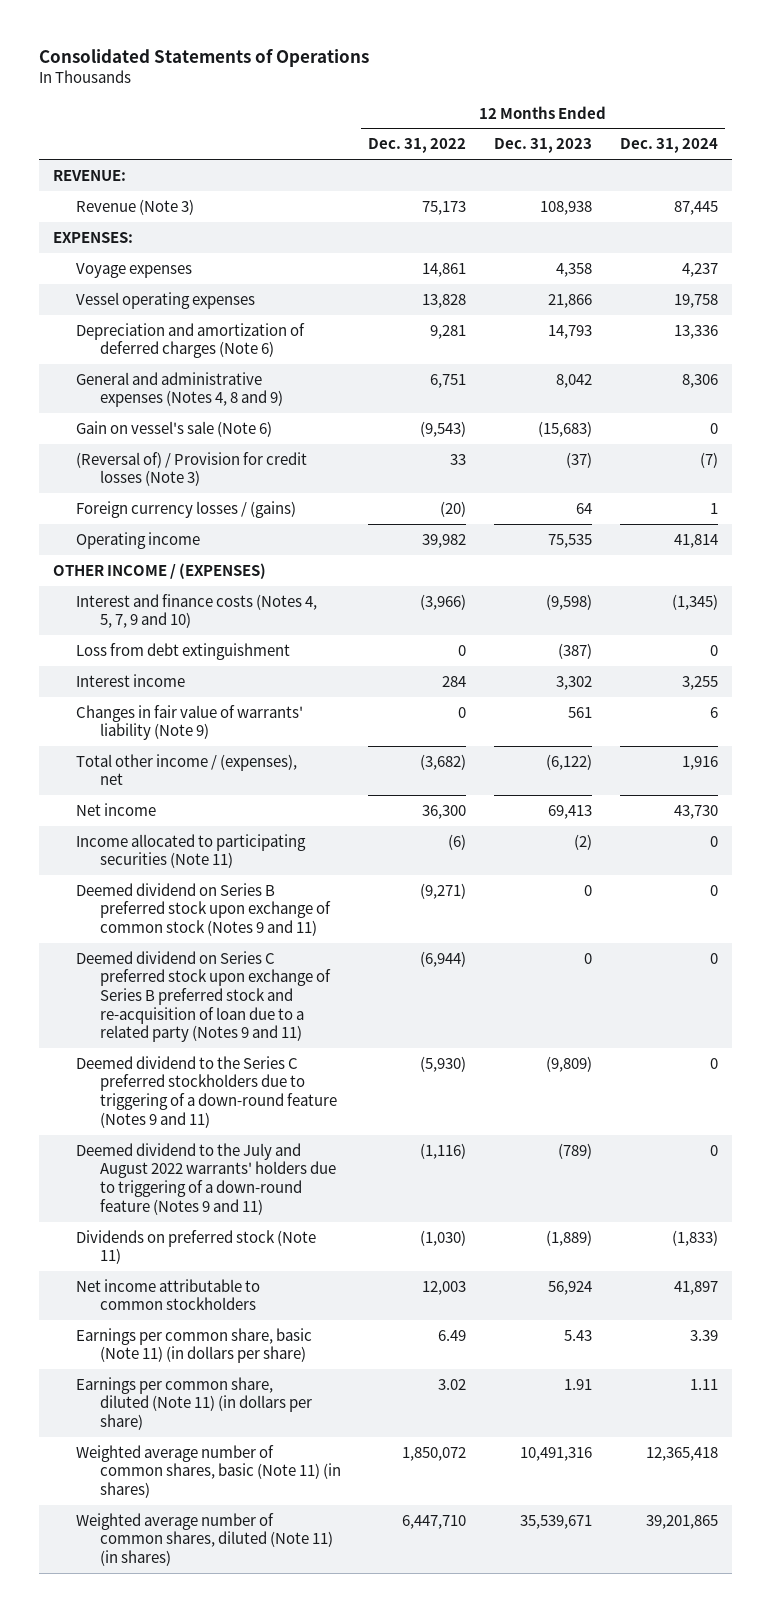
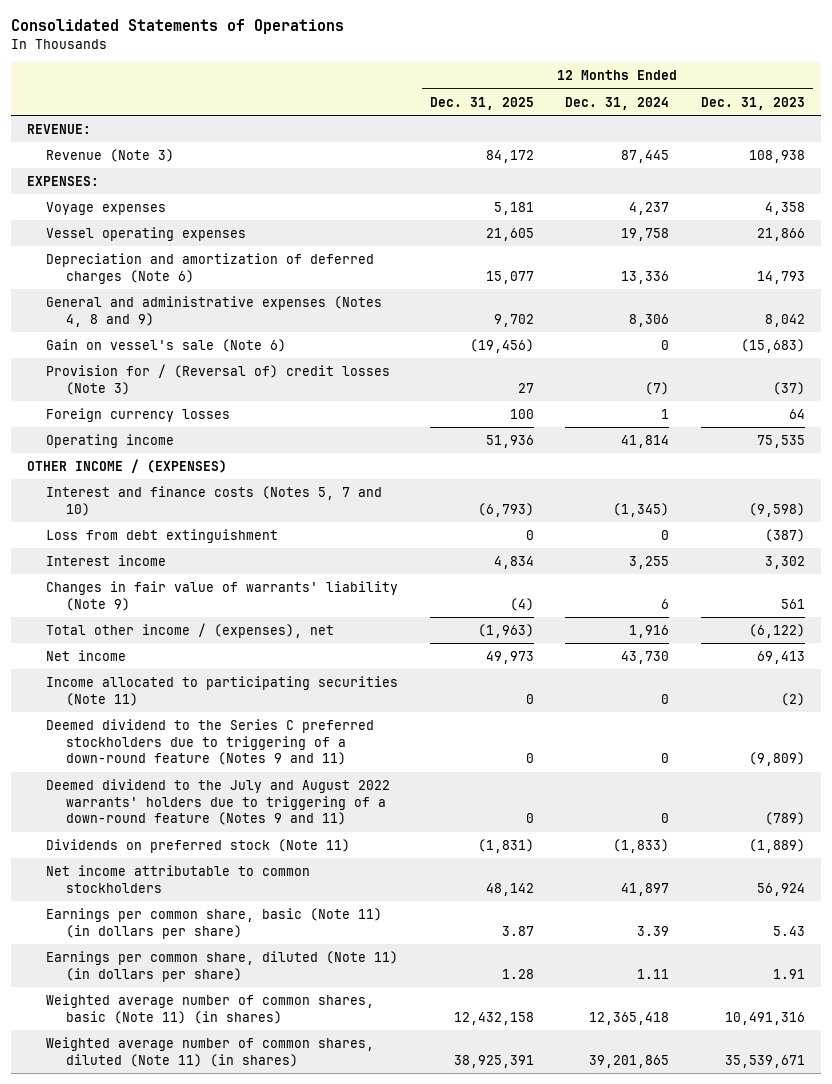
[368,138,467,154] Dec. 31, 2022 -> none
none -> [429,96,534,110] Dec. 31, 2025
[76,451,308,487] (Reversal of) / Provision for credit losses (Note 3) -> [46,364,391,395] Provision for / (Reversal of) credit losses (Note 3)
[76,500,297,518] Foreign currency losses / (gains) -> [46,408,231,423] Foreign currency losses
[76,593,318,629] Interest and finance costs (Notes 4, 5, 7, 9 and 10) -> [46,486,383,516] Interest and finance costs (Notes 5, 7 and 10)
[76,882,331,937] Deemed dividend on Series B preferred stock upon exchange of common stock (Notes 9 and 11) -> none
[76,950,331,1043] Deemed dividend on Series C preferred stock upon exchange of Series B preferred stock and re-acquisition of loan due to a related party (Notes 9 and 11) -> none

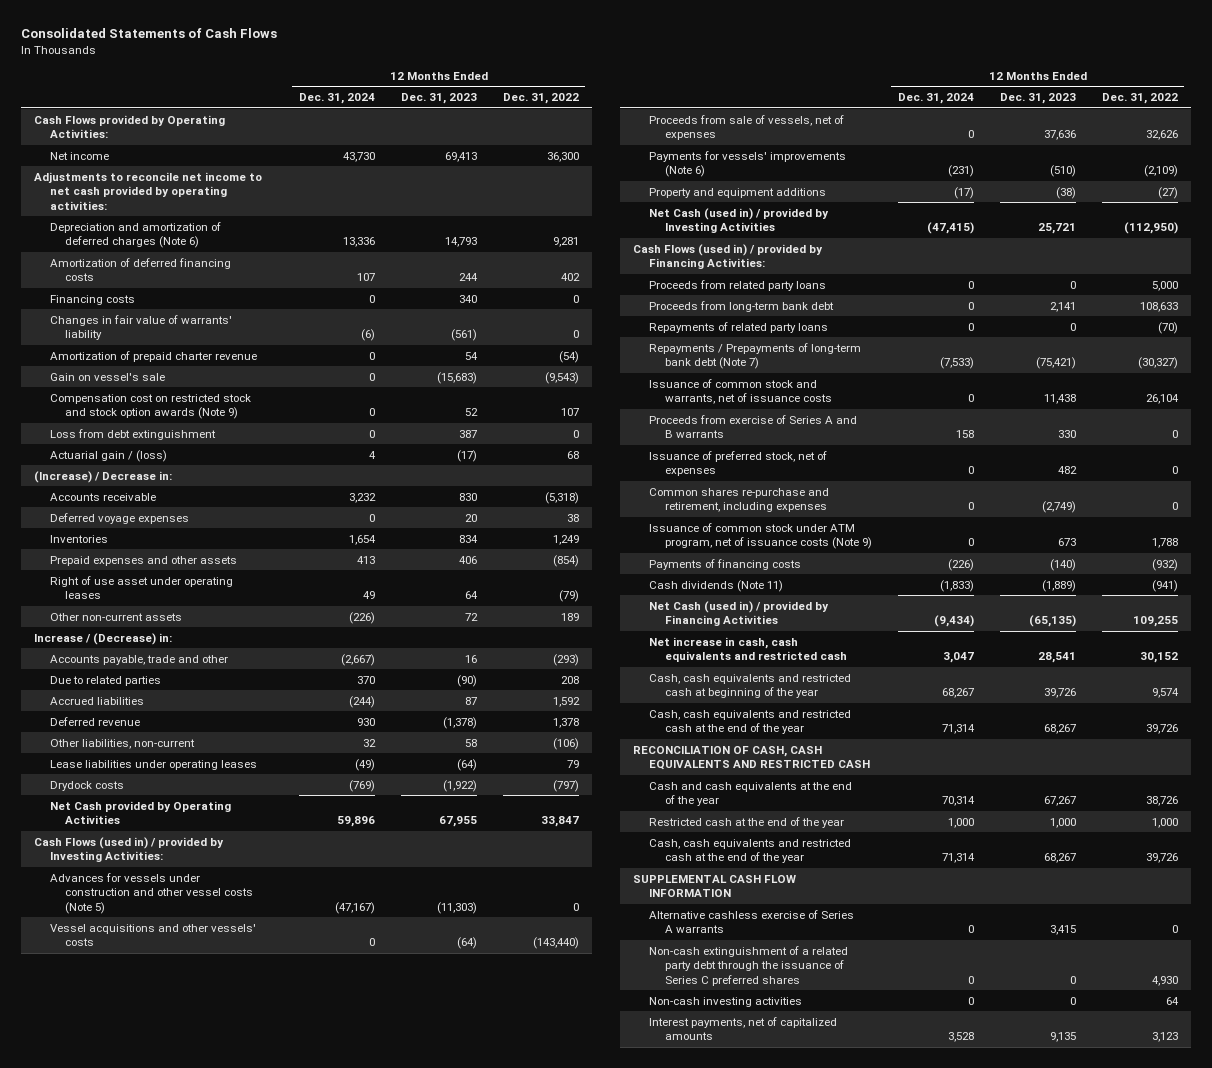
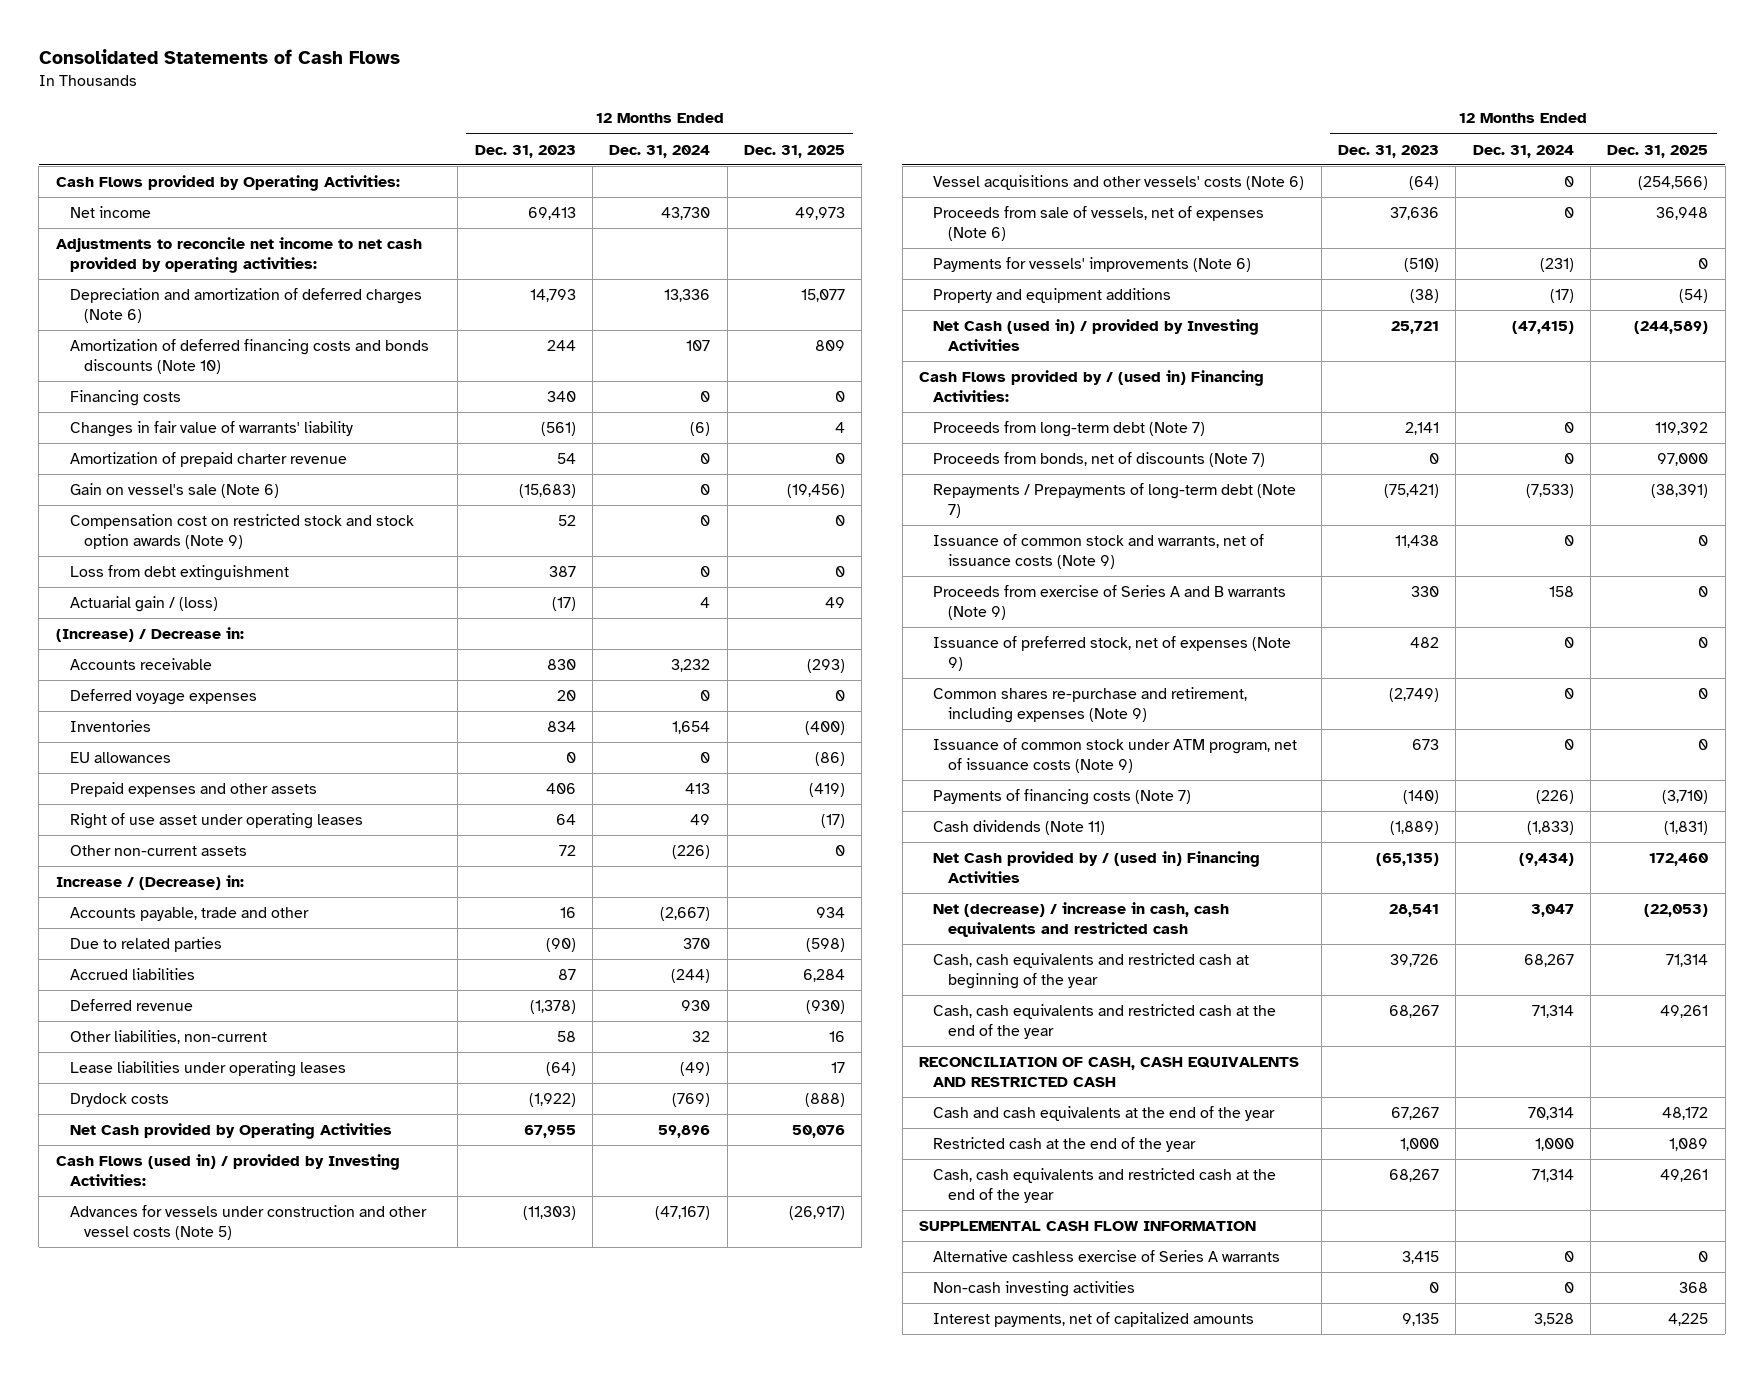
[502,93,579,105] Dec. 31, 2022 -> none
none -> [743,144,845,158] Dec. 31, 2025
[49,257,231,282] Amortization of deferred financing costs -> [69,339,429,374] Amortization of deferred financing costs and bonds discounts (Note 10)
[49,372,165,381] Gain on vessel's sale -> [69,483,279,499] Gain on vessel's sale (Note 6)
none -> [69,752,171,764] EU allowances
[49,923,256,947] Vessel acquisitions and other vessels' costs -> [933,175,1305,191] Vessel acquisitions and other vessels' costs (Note 6)
[648,114,844,141] Proceeds from sale of vessels, net of expenses -> [933,206,1265,241] Proceeds from sale of vessels, net of expenses (Note 6)
[648,279,826,291] Proceeds from related party loans -> none
[648,321,828,333] Repayments of related party loans -> none
[633,243,824,270] Cash Flows (used in) / provided by Financing Activities: -> [919,370,1265,402] Cash Flows provided by / (used in) Financing Activities:
[648,300,834,312] Proceeds from long-term bank debt -> [933,421,1206,438] Proceeds from long-term debt (Note 7)
none -> [933,452,1266,468] Proceeds from bonds, net of discounts (Note 7)
[648,342,861,370] Repayments / Prepayments of long-term bank debt (Note 7) -> [933,483,1297,518] Repayments / Prepayments of long-term debt (Note 7)
[648,378,832,405] Issuance of common stock and warrants, net of issuance costs -> [933,534,1265,569] Issuance of common stock and warrants, net of issuance costs (Note 9)
[648,414,857,439] Proceeds from exercise of Series A and B warrants -> [933,585,1287,620] Proceeds from exercise of Series A and B warrants (Note 9)
[648,450,827,477] Issuance of preferred stock, net of expenses -> [933,636,1292,671] Issuance of preferred stock, net of expenses (Note 9)
[648,487,829,513] Common shares re-purchase and retirement, including expenses -> [933,687,1248,723] Common shares re-purchase and retirement, including expenses (Note 9)
[648,558,801,570] Payments of financing costs -> [933,789,1192,806] Payments of financing costs (Note 7)
[648,600,829,627] Net Cash (used in) / provided by Financing Activities -> [933,851,1261,883] Net Cash provided by / (used in) Financing Activities
[648,636,847,663] Net increase in cash, cash equivalents and restricted cash -> [933,902,1230,937] Net (decrease) / increase in cash, cash equivalents and restricted cash
[648,945,848,986] Non-cash extinguishment of a related party debt through the issuance of Series C preferred shares -> none

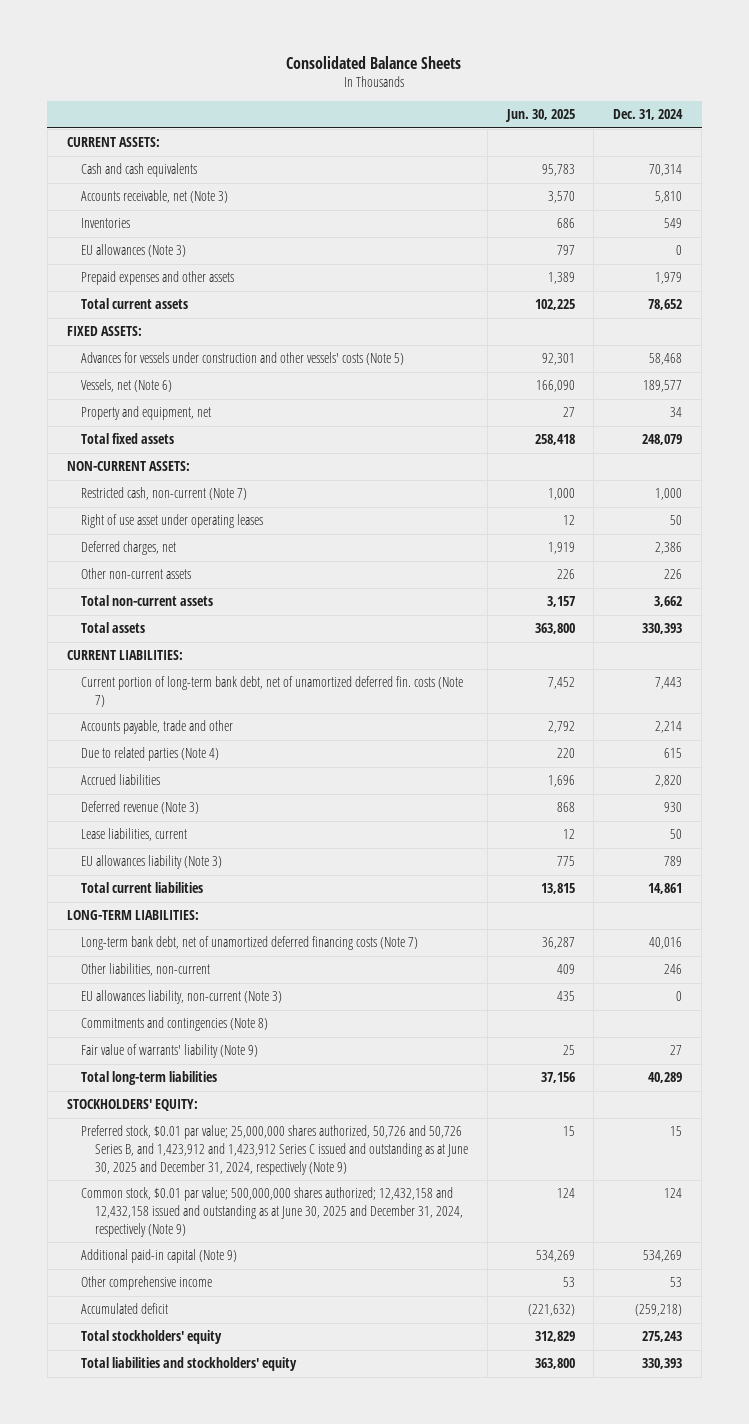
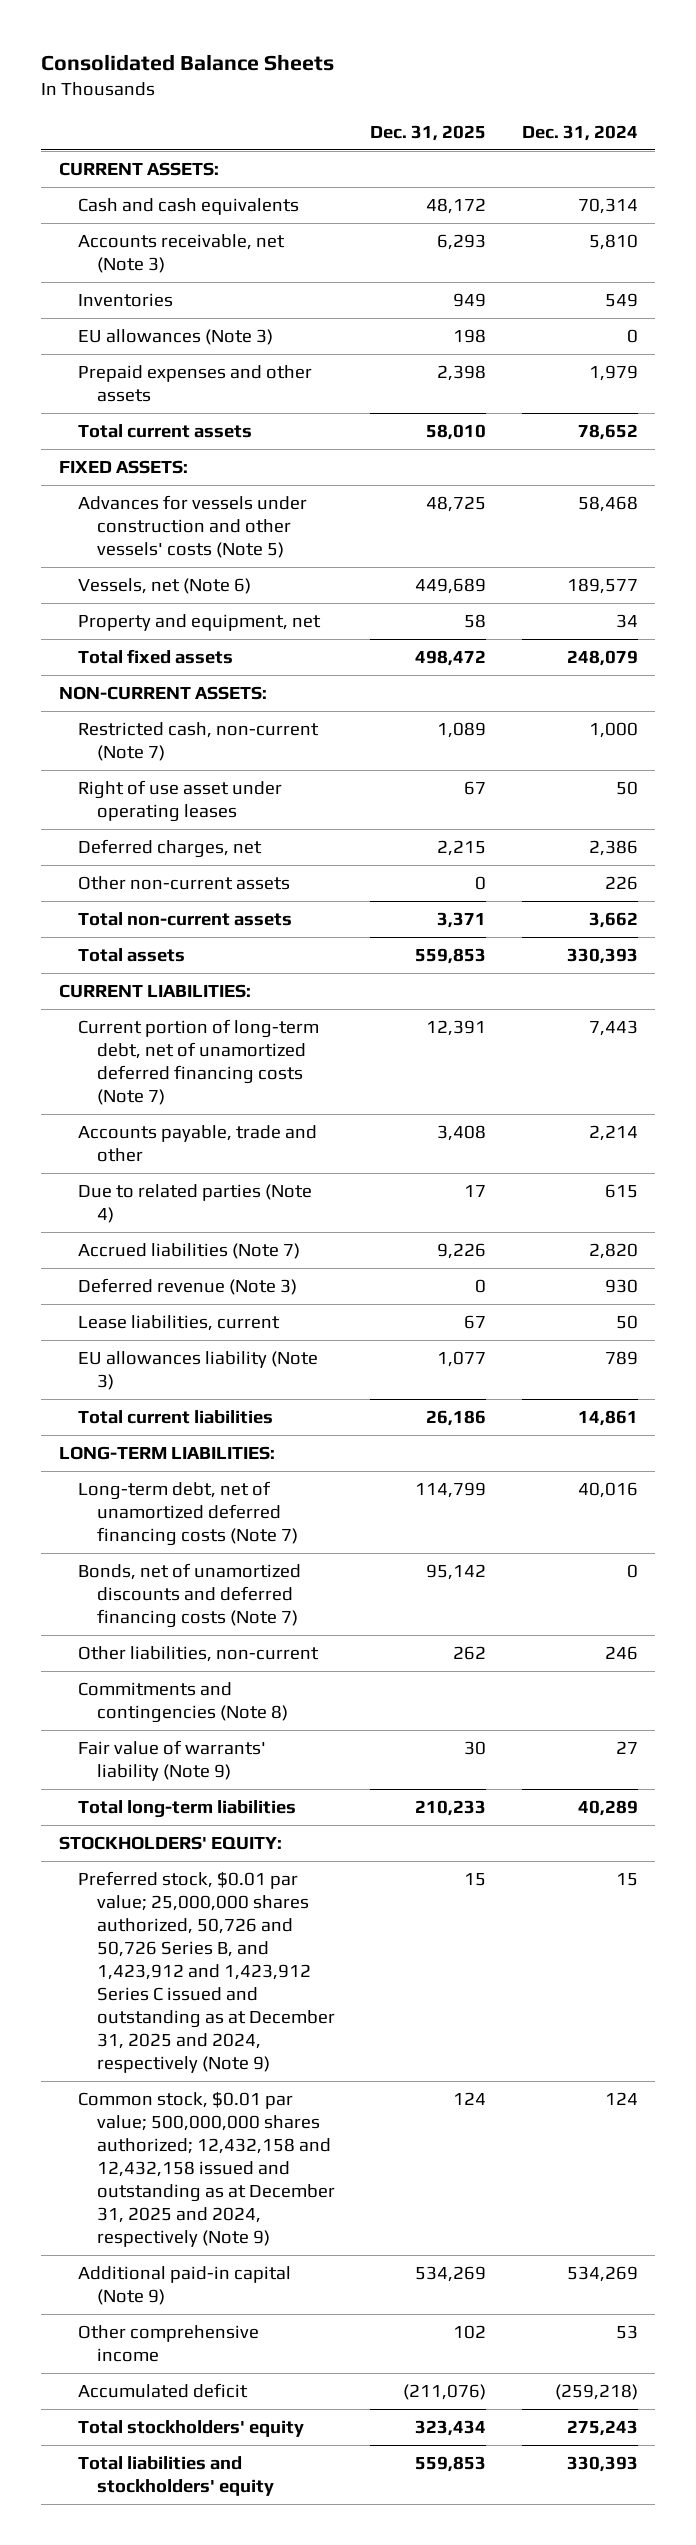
[504,109,575,123] Jun. 30, 2025 -> none
none -> [370,124,487,141] Dec. 31, 2025
[80,676,463,708] Current portion of long-term bank debt, net of unamortized deferred fin. costs (Note 7) -> [77,1018,319,1105] Current portion of long-term debt, net of unamortized deferred financing costs (Note 7)
[80,774,160,786] Accrued liabilities -> [77,1242,300,1259] Accrued liabilities (Note 7)
[80,936,418,951] Long-term bank debt, net of unamortized deferred financing costs (Note 7) -> [77,1480,298,1546] Long-term debt, net of unamortized deferred financing costs (Note 7)
none -> [77,1562,301,1628] Bonds, net of unamortized discounts and deferred financing costs (Note 7)
[80,990,282,1005] EU allowances liability, non-current (Note 3) -> none
[80,1125,468,1175] Preferred stock, $0.01 par value; 25,000,000 shares authorized, 50,726 and 50,726 Series B, and 1,423,912 and 1,423,912 Series C issued and outstanding as at June 30, 2025 and December 31, 2024, respectively (Note 9) -> [77,1870,335,2074] Preferred stock, $0.01 par value; 25,000,000 shares authorized, 50,726 and 50,726 Series B, and 1,423,912 and 1,423,912 Series C issued and outstanding as at December 31, 2025 and 2024, respectively (Note 9)
[80,1187,463,1237] Common stock, $0.01 par value; 500,000,000 shares authorized; 12,432,158 and 12,432,158 issued and outstanding as at June 30, 2025 and December 31, 2024, respectively (Note 9) -> [77,2090,335,2248] Common stock, $0.01 par value; 500,000,000 shares authorized; 12,432,158 and 12,432,158 issued and outstanding as at December 31, 2025 and 2024, respectively (Note 9)

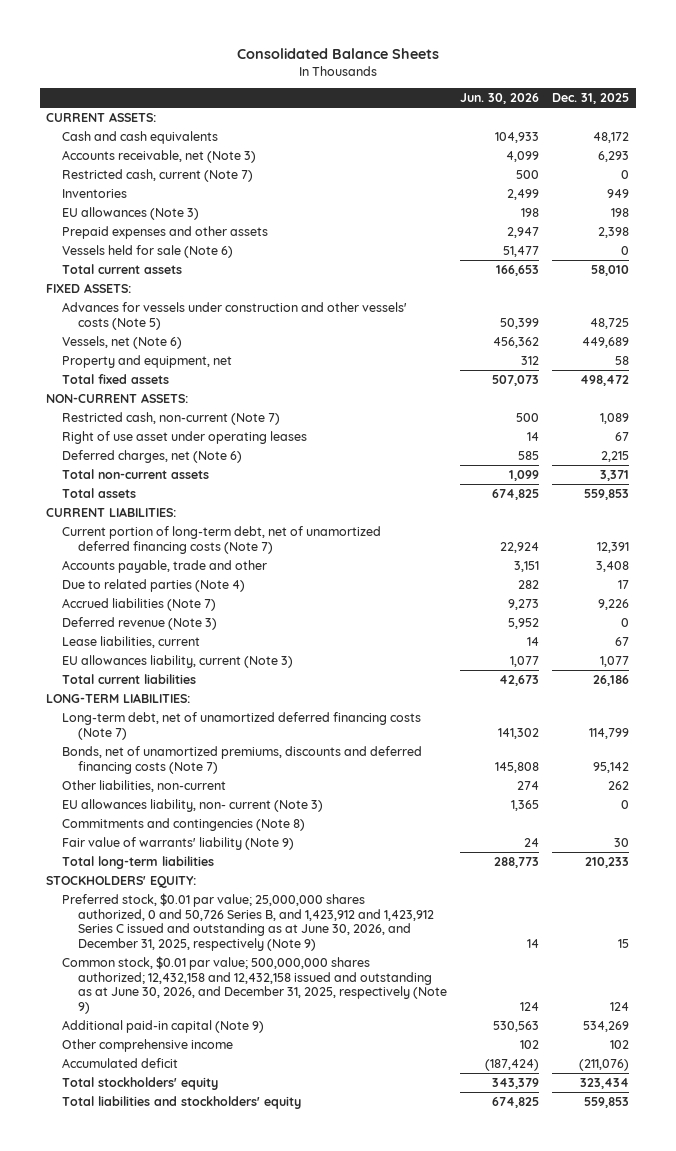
[521,124,638,141] Dec. 31, 2024 -> none
none -> [460,93,540,105] Jun. 30, 2026
none -> [62,168,254,182] Restricted cash, current (Note 7)
none -> [62,244,234,258] Vessels held for sale (Note 6)
[77,875,290,890] Other non-current assets -> none
[77,838,262,858] Deferred charges, net -> [62,449,243,463] Deferred charges, net (Note 6)
[77,1350,318,1390] EU allowances liability (Note 3) -> [62,654,294,668] EU allowances liability, current (Note 3)
[77,1562,301,1628] Bonds, net of unamortized discounts and deferred financing costs (Note 7) -> [62,745,423,774] Bonds, net of unamortized premiums, discounts and deferred financing costs (Note 7)
none -> [62,798,324,812] EU allowances liability, non- current (Note 3)
[77,1870,335,2074] Preferred stock, $0.01 par value; 25,000,000 shares authorized, 50,726 and 50,726 Series B, and 1,423,912 and 1,423,912 Series C issued and outstanding as at December 31, 2025 and 2024, respectively (Note 9) -> [62,892,435,952] Preferred stock, $0.01 par value; 25,000,000 shares authorized, 0 and 50,726 Series B, and 1,423,912 and 1,423,912 Series C issued and outstanding as at June 30, 2026, and December 31, 2025, respectively (Note 9)
[77,2090,335,2248] Common stock, $0.01 par value; 500,000,000 shares authorized; 12,432,158 and 12,432,158 issued and outstanding as at December 31, 2025 and 2024, respectively (Note 9) -> [62,955,448,1015] Common stock, $0.01 par value; 500,000,000 shares authorized; 12,432,158 and 12,432,158 issued and outstanding as at June 30, 2026, and December 31, 2025, respectively (Note 9)

